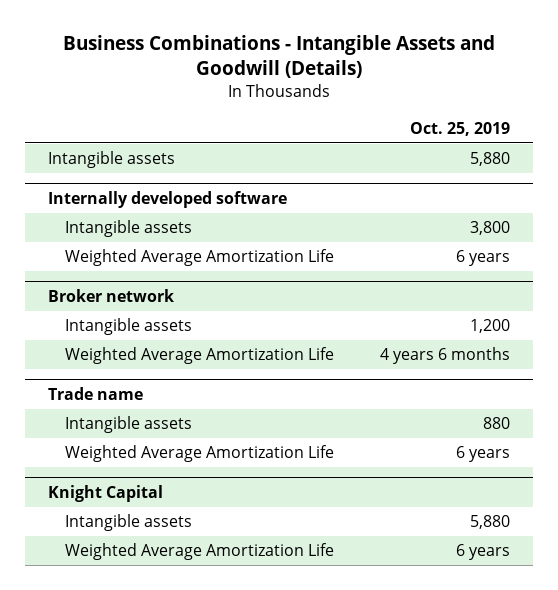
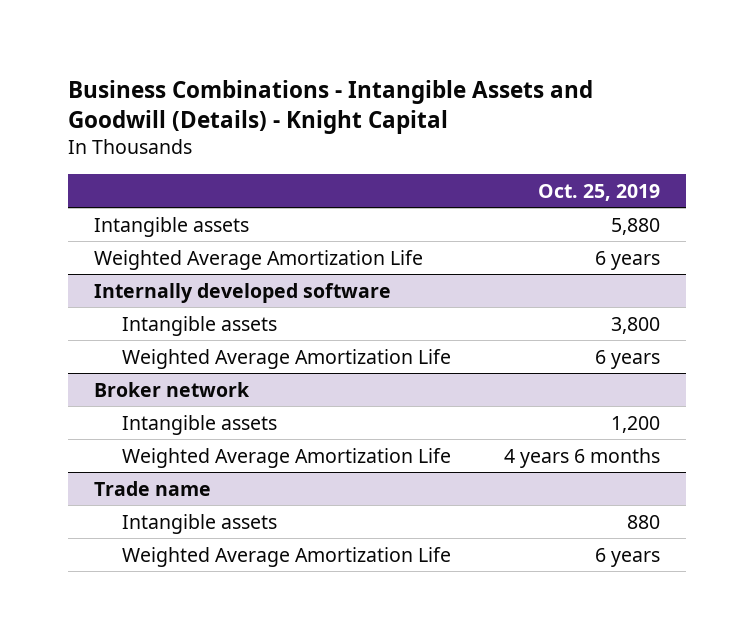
[62,34,495,79] Business Combinations - Intangible Assets and Goodwill (Details) -> [67,80,593,135] Business Combinations - Intangible Assets and Goodwill (Details) - Knight Capital
none -> [94,249,424,270] Weighted Average Amortization Life
[47,485,163,503] Knight Capital -> none
[65,514,193,532] Intangible assets -> none
[65,543,335,561] Weighted Average Amortization Life -> none

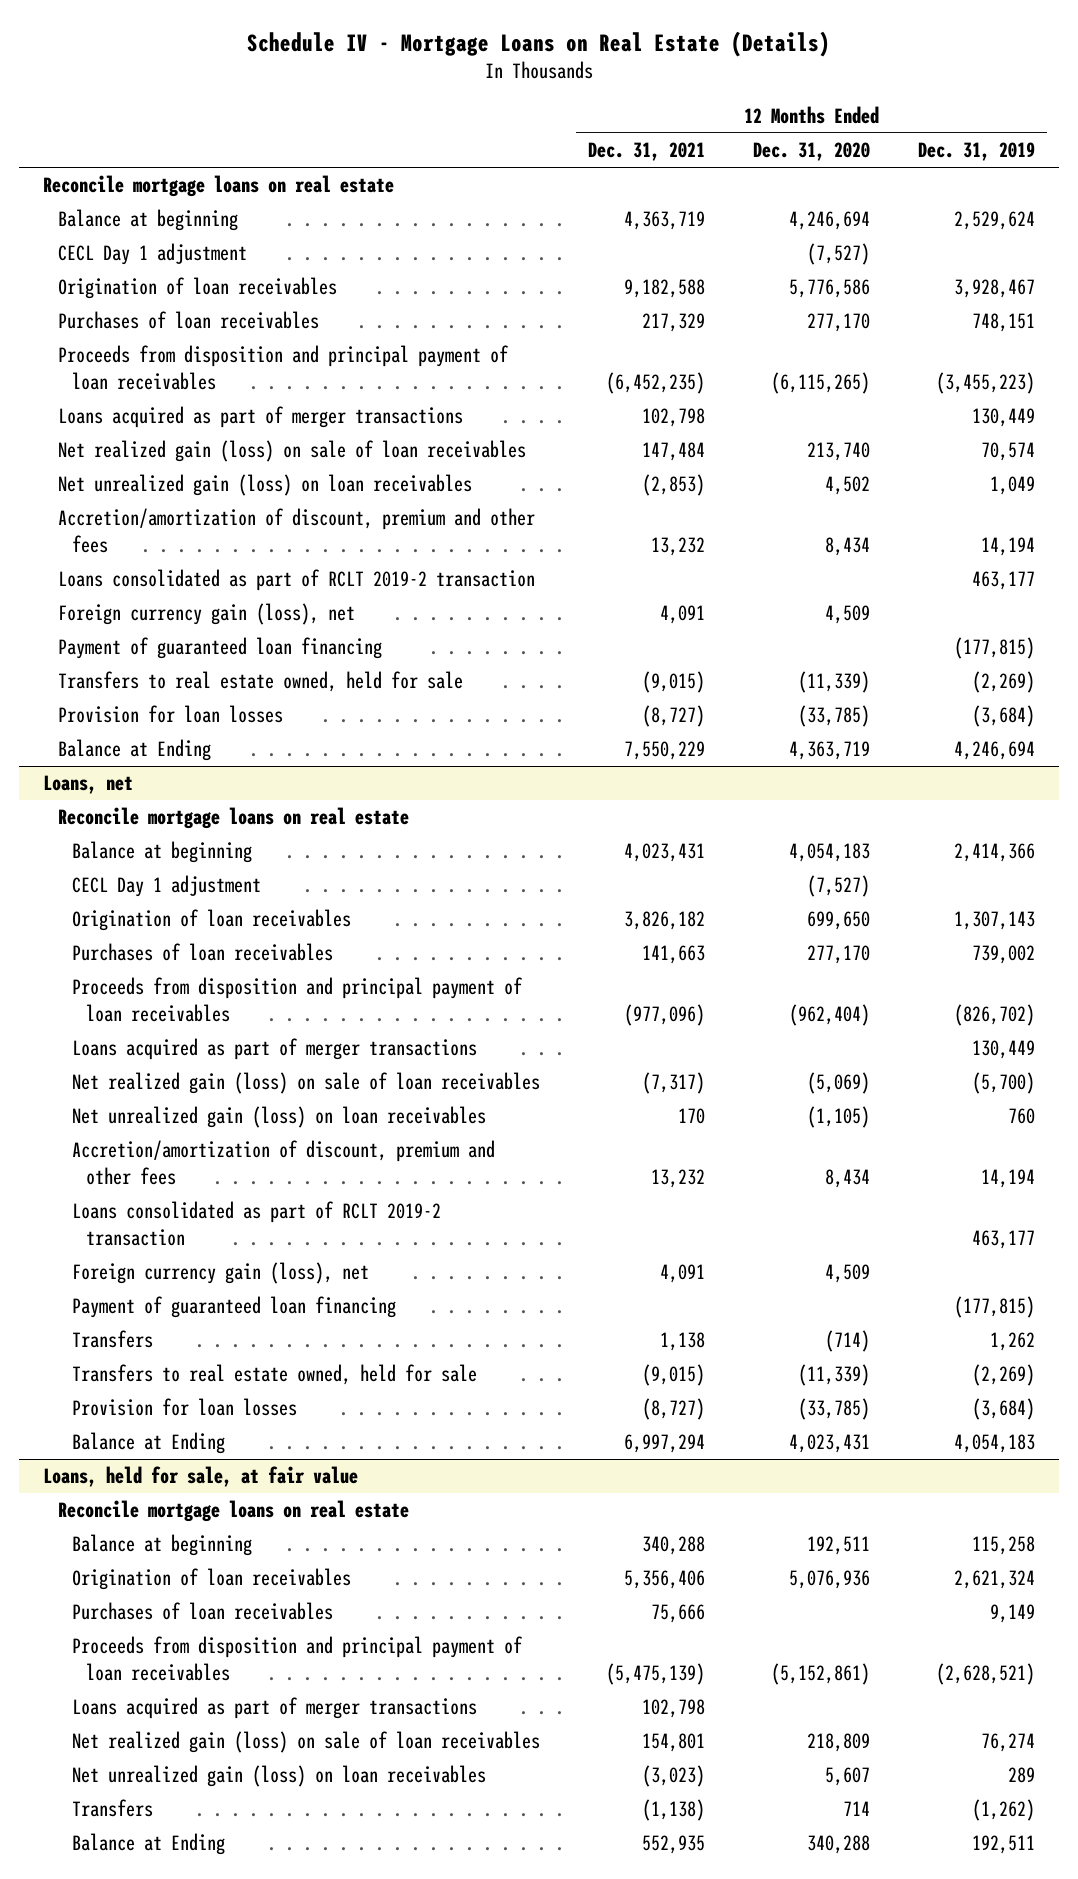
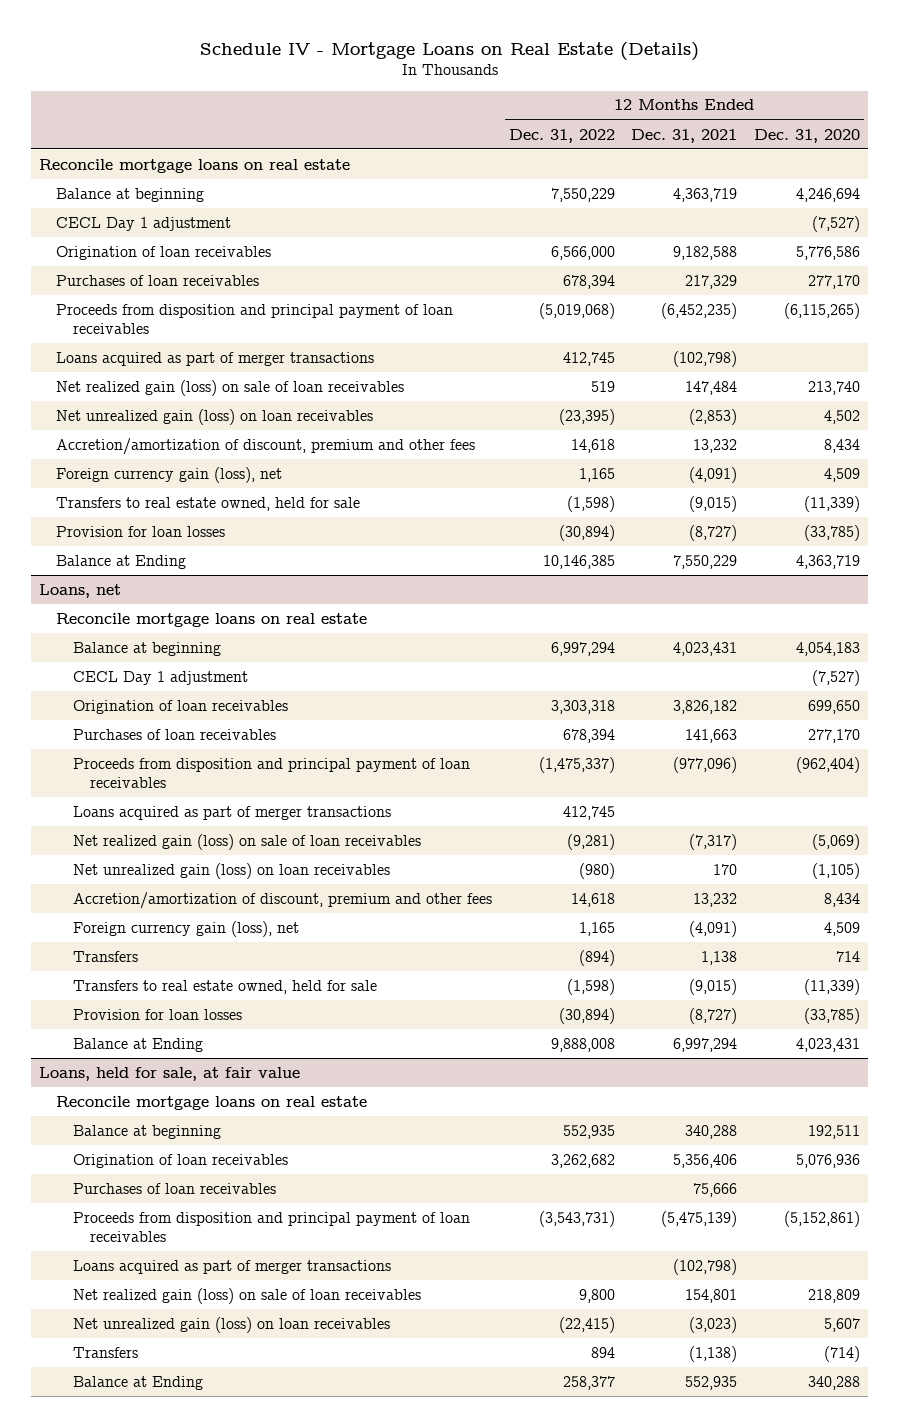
[918,142,1036,162] Dec. 31, 2019 -> none
none -> [508,128,615,143] Dec. 31, 2022
[642,408,706,428] 102,798 -> [673,350,738,367] (102,798)
[57,569,535,592] Loans consolidated as part of RCLT 2019-2 transaction -> none
[57,637,382,660] Payment of guaranteed loan financing -> none
[660,605,706,625] 4,091 -> [689,466,738,483] (4,091)
[72,1201,442,1246] Loans consolidated as part of RCLT 2019-2 transaction -> none
[72,1296,397,1319] Payment of guaranteed loan financing -> none
[660,1264,706,1284] 4,091 -> [689,920,738,937] (4,091)
[825,1330,871,1353] (714) -> [836,950,861,962] 714
[642,1699,706,1719] 102,798 -> [673,1258,738,1275] (102,798)
[843,1801,871,1817] 714 -> [824,1345,861,1362] (714)

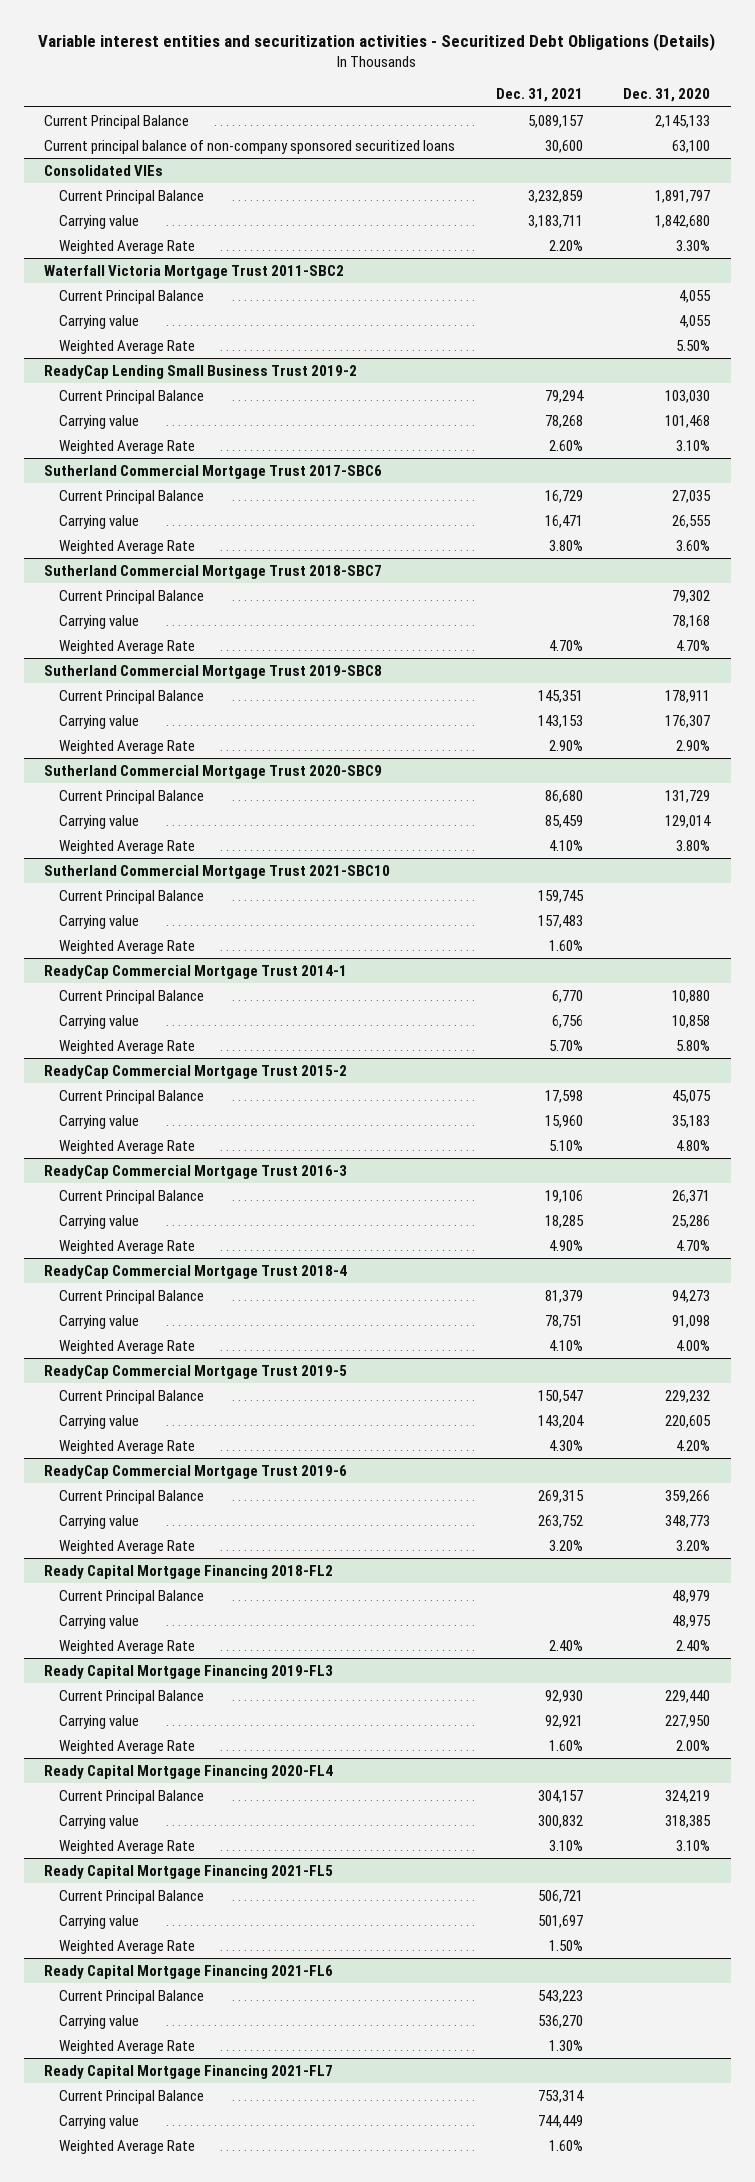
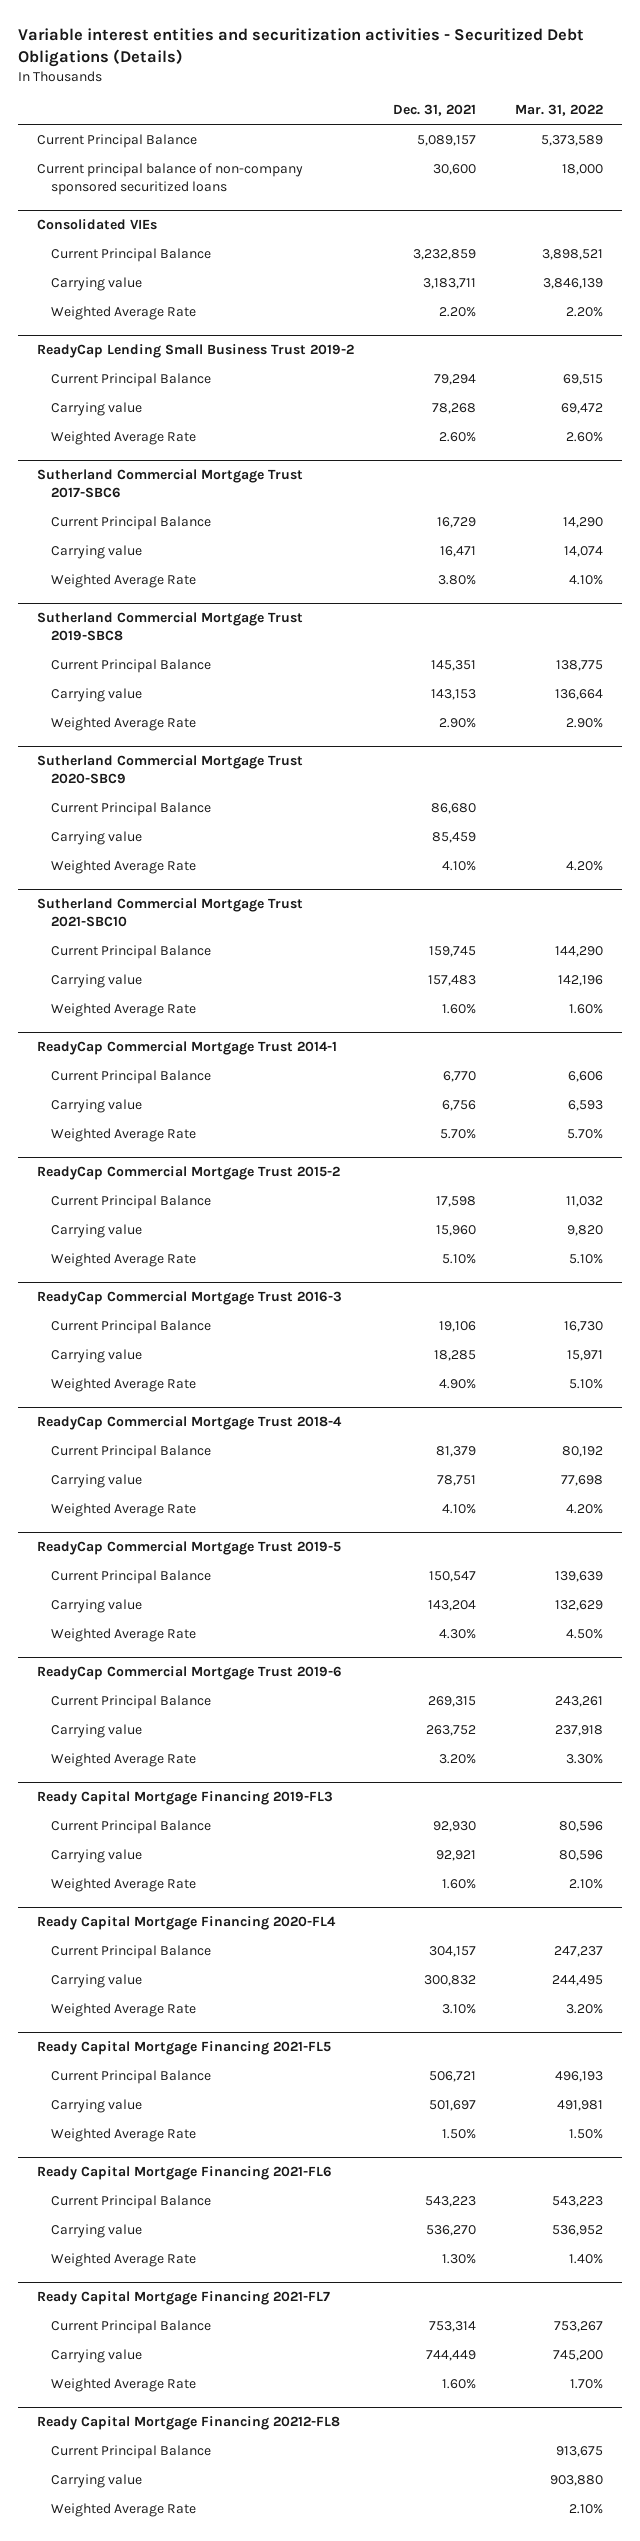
[623,88,711,103] Dec. 31, 2020 -> none
none -> [514,104,603,117] Mar. 31, 2022
[44,264,345,279] Waterfall Victoria Mortgage Trust 2011-SBC2 -> none
[59,289,205,304] Current Principal Balance -> none
[59,314,140,329] Carrying value -> none
[59,339,196,354] Weighted Average Rate -> none
[44,564,383,579] Sutherland Commercial Mortgage Trust 2018-SBC7 -> none
[59,589,205,604] Current Principal Balance -> none
[59,614,140,629] Carrying value -> none
[59,639,196,654] Weighted Average Rate -> none
[44,1564,334,1579] Ready Capital Mortgage Financing 2018-FL2 -> none
[59,1589,205,1604] Current Principal Balance -> none
[59,1614,140,1629] Carrying value -> none
[59,1639,196,1654] Weighted Average Rate -> none
none -> [37,2415,341,2430] Ready Capital Mortgage Financing 20212-FL8
none -> [51,2444,212,2459] Current Principal Balance
none -> [51,2473,143,2488] Carrying value
none -> [51,2502,197,2517] Weighted Average Rate

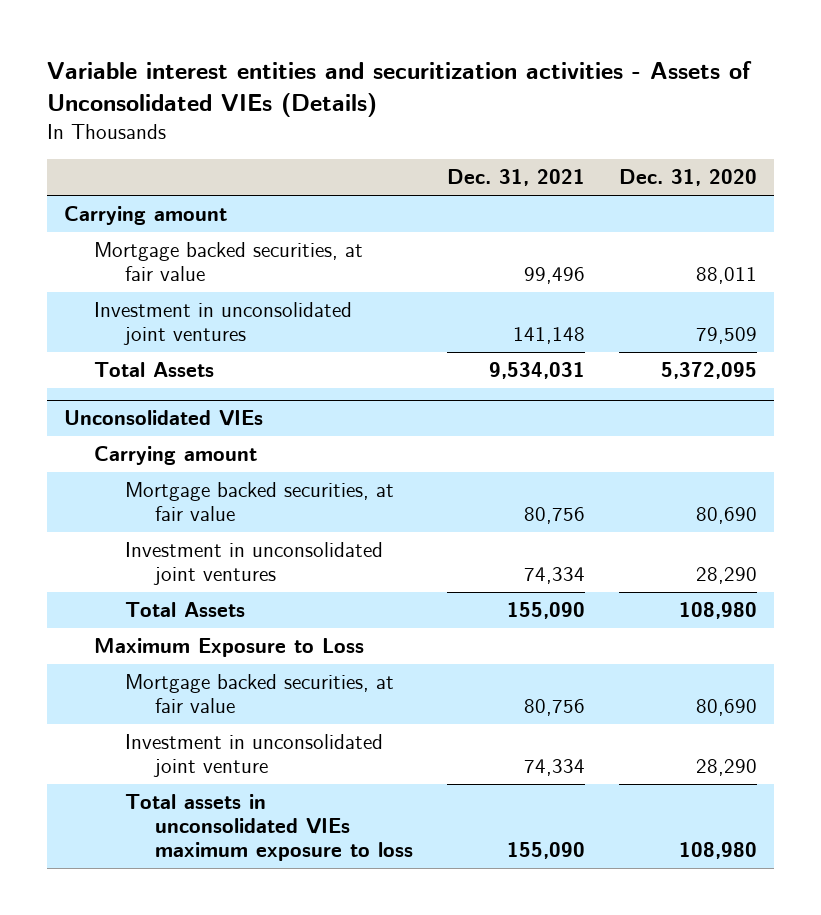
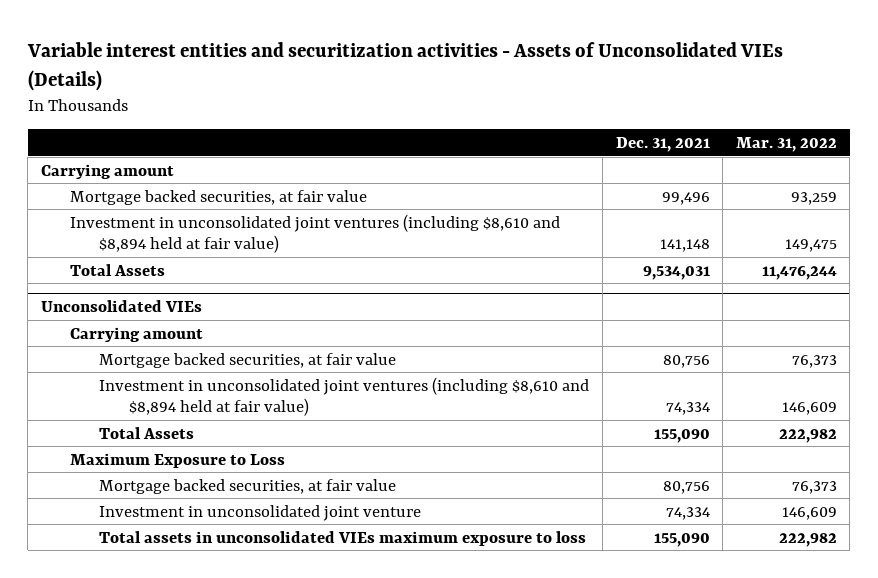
[619,169,758,187] Dec. 31, 2020 -> none
none -> [735,136,837,152] Mar. 31, 2022
[94,302,353,346] Investment in unconsolidated joint ventures -> [70,213,561,254] Investment in unconsolidated joint ventures (including $8,610 and $8,894 held at fair value)
[124,542,383,586] Investment in unconsolidated joint ventures -> [99,376,590,417] Investment in unconsolidated joint ventures (including $8,610 and $8,894 held at fair value)

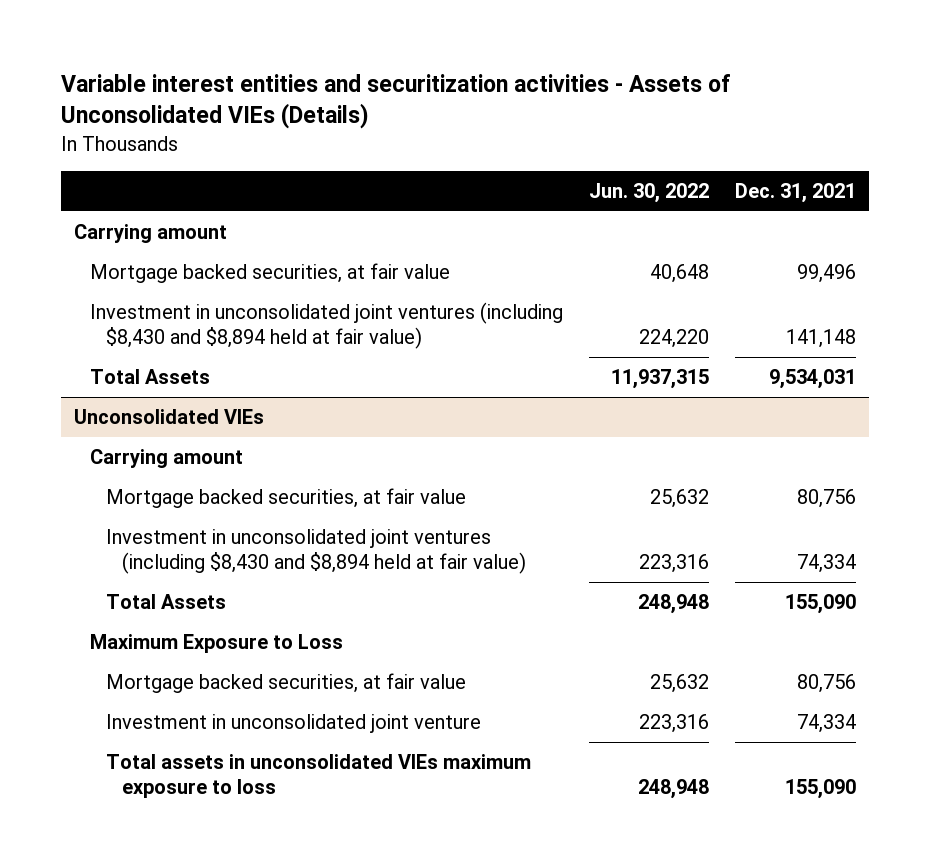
[735,136,837,152] Mar. 31, 2022 -> none
none -> [589,183,710,204] Jun. 30, 2022
[70,213,561,254] Investment in unconsolidated joint ventures (including $8,610 and $8,894 held at fair value) -> [89,302,563,350] Investment in unconsolidated joint ventures (including $8,430 and $8,894 held at fair value)
[99,376,590,417] Investment in unconsolidated joint ventures (including $8,610 and $8,894 held at fair value) -> [106,529,527,575] Investment in unconsolidated joint ventures (including $8,430 and $8,894 held at fair value)

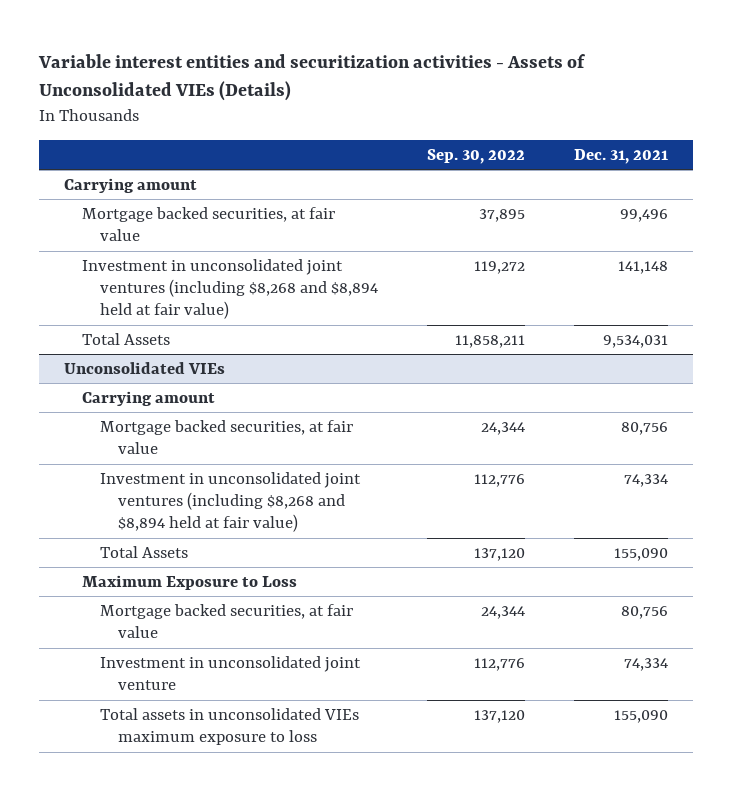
[589,183,710,204] Jun. 30, 2022 -> none
none -> [426,148,525,164] Sep. 30, 2022
[89,302,563,350] Investment in unconsolidated joint ventures (including $8,430 and $8,894 held at fair value) -> [81,258,378,320] Investment in unconsolidated joint ventures (including $8,268 and $8,894 held at fair value)
[106,529,527,575] Investment in unconsolidated joint ventures (including $8,430 and $8,894 held at fair value) -> [99,471,361,533] Investment in unconsolidated joint ventures (including $8,268 and $8,894 held at fair value)

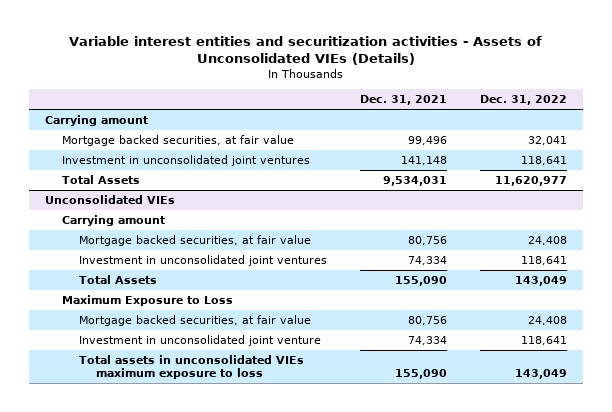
[426,148,525,164] Sep. 30, 2022 -> none
none -> [479,95,567,106] Dec. 31, 2022
[81,258,378,320] Investment in unconsolidated joint ventures (including $8,268 and $8,894 held at fair value) -> [62,155,311,167] Investment in unconsolidated joint ventures
[99,471,361,533] Investment in unconsolidated joint ventures (including $8,268 and $8,894 held at fair value) -> [78,255,327,267] Investment in unconsolidated joint ventures

